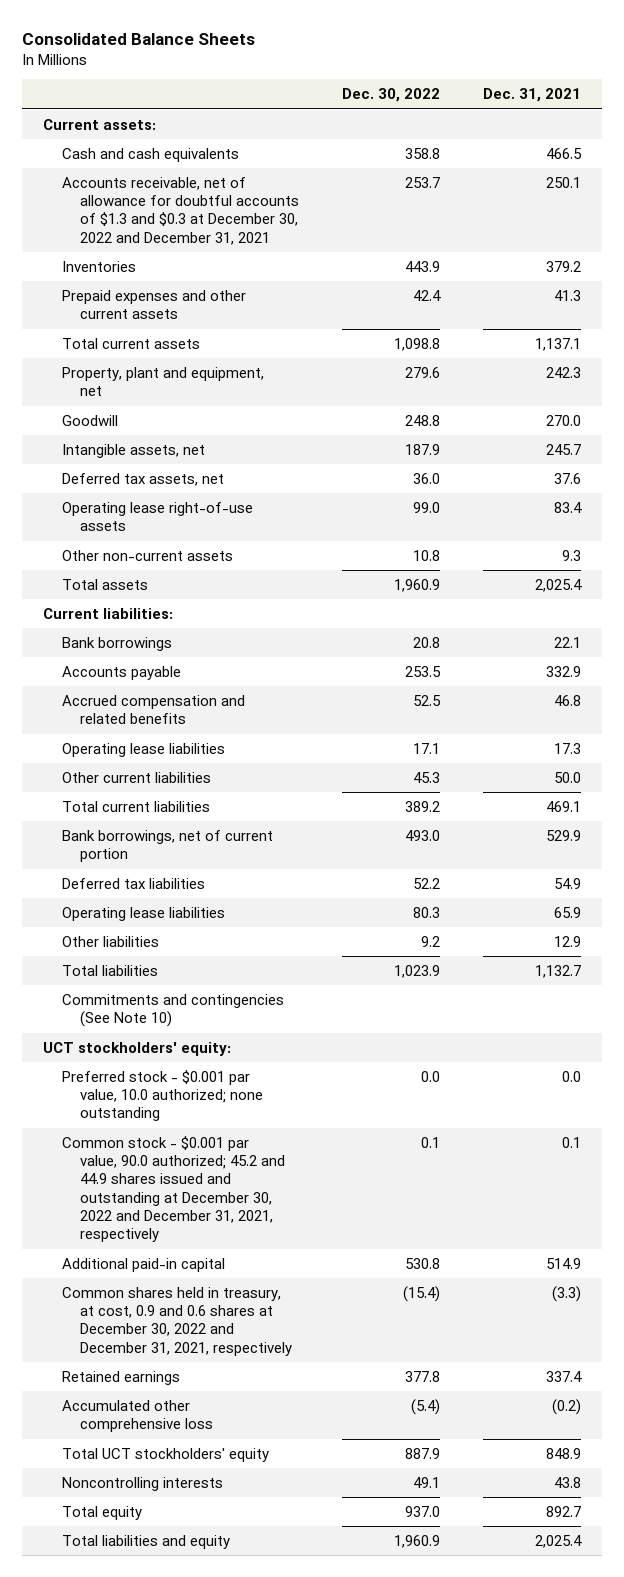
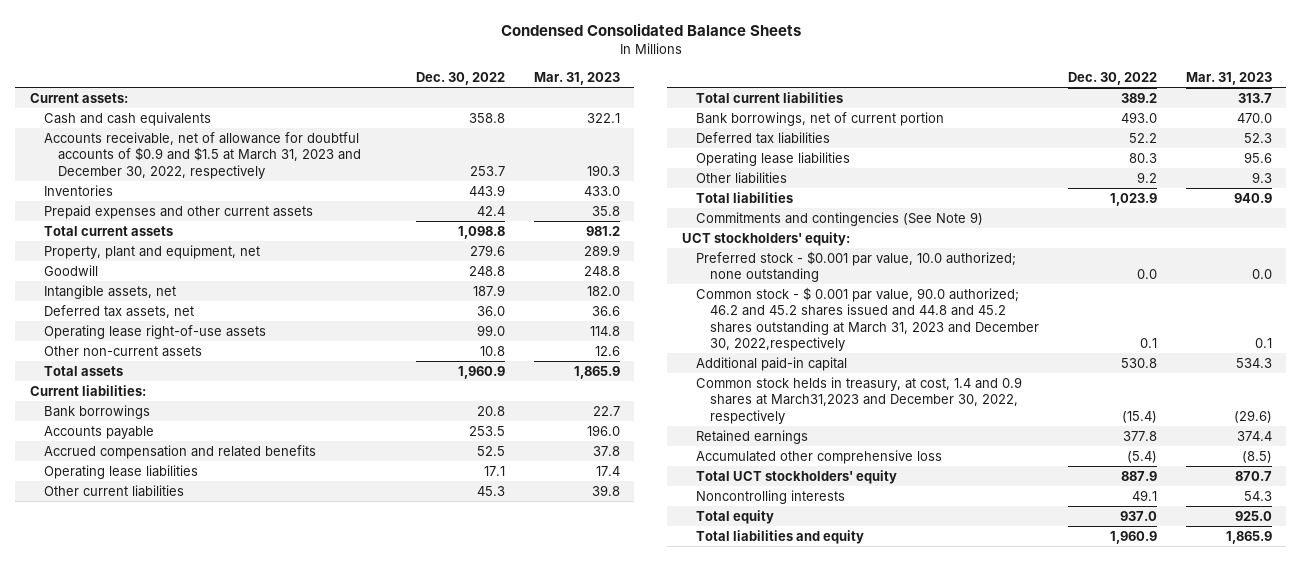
[21,32,255,45] Consolidated Balance Sheets -> [500,22,801,36] Condensed Consolidated Balance Sheets
[483,88,582,103] Dec. 31, 2021 -> none
none -> [533,71,620,85] Mar. 31, 2023
[61,176,300,245] Accounts receivable, net of allowance for doubtful accounts of $1.3 and $0.3 at December 30, 2022 and December 31, 2021 -> [43,131,361,179] Accounts receivable, net of allowance for doubtful accounts of $0.9 and $1.5 at March 31, 2023 and December 30, 2022, respectively
[61,993,284,1028] Commitments and contingencies (See Note 10) -> [695,211,983,226] Commitments and contingencies (See Note 9)
[61,1135,286,1243] Common stock - $0.001 par value, 90.0 authorized; 45.2 and 44.9 shares issued and outstanding at December 30, 2022 and December 31, 2021, respectively -> [695,286,1039,352] Common stock - $ 0.001 par value, 90.0 authorized; 46.2 and 45.2 shares issued and 44.8 and 45.2 shares outstanding at March 31, 2023 and December 30, 2022,respectively
[61,1286,293,1356] Common shares held in treasury, at cost, 0.9 and 0.6 shares at December 30, 2022 and December 31, 2021, respectively -> [695,376,1022,424] Common stock helds in treasury, at cost, 1.4 and 0.9 shares at March31,2023 and December 30, 2022, respectively

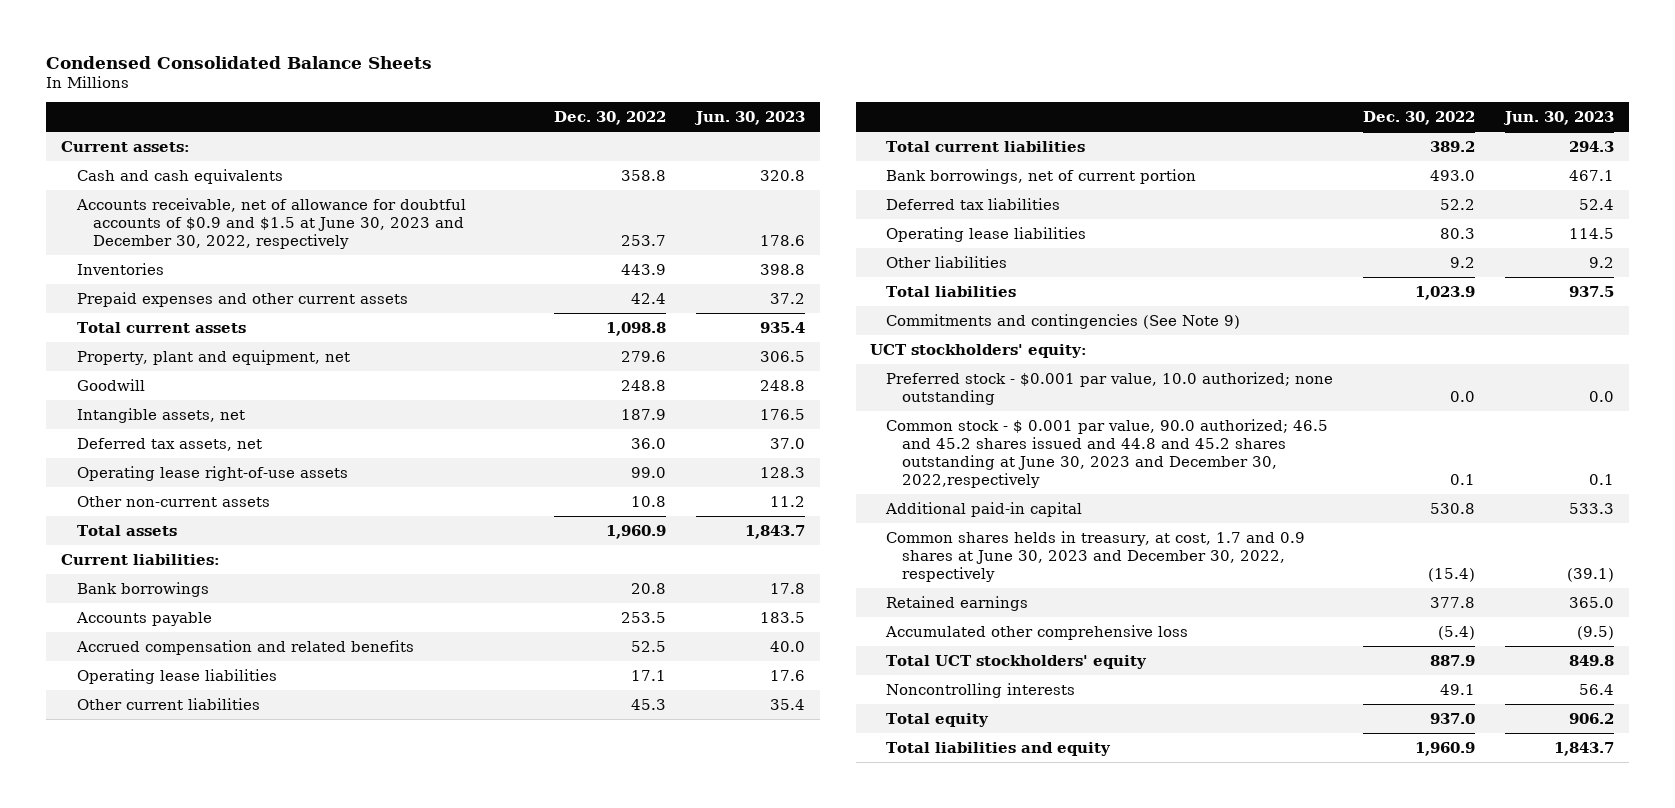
[533,71,620,85] Mar. 31, 2023 -> none
none -> [694,110,806,125] Jun. 30, 2023
[43,131,361,179] Accounts receivable, net of allowance for doubtful accounts of $0.9 and $1.5 at March 31, 2023 and December 30, 2022, respectively -> [76,197,467,249] Accounts receivable, net of allowance for doubtful accounts of $0.9 and $1.5 at June 30, 2023 and December 30, 2022, respectively
[695,286,1039,352] Common stock - $ 0.001 par value, 90.0 authorized; 46.2 and 45.2 shares issued and 44.8 and 45.2 shares outstanding at March 31, 2023 and December 30, 2022,respectively -> [886,418,1329,488] Common stock - $ 0.001 par value, 90.0 authorized; 46.5 and 45.2 shares issued and 44.8 and 45.2 shares outstanding at June 30, 2023 and December 30, 2022,respectively
[695,376,1022,424] Common stock helds in treasury, at cost, 1.4 and 0.9 shares at March31,2023 and December 30, 2022, respectively -> [886,530,1306,582] Common shares helds in treasury, at cost, 1.7 and 0.9 shares at June 30, 2023 and December 30, 2022, respectively

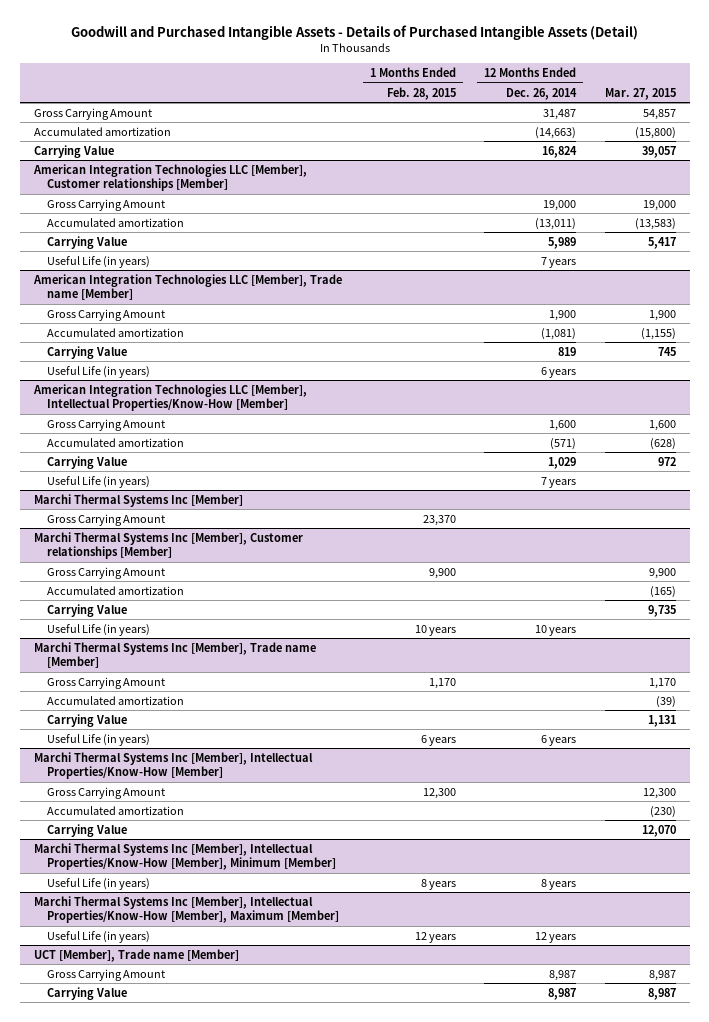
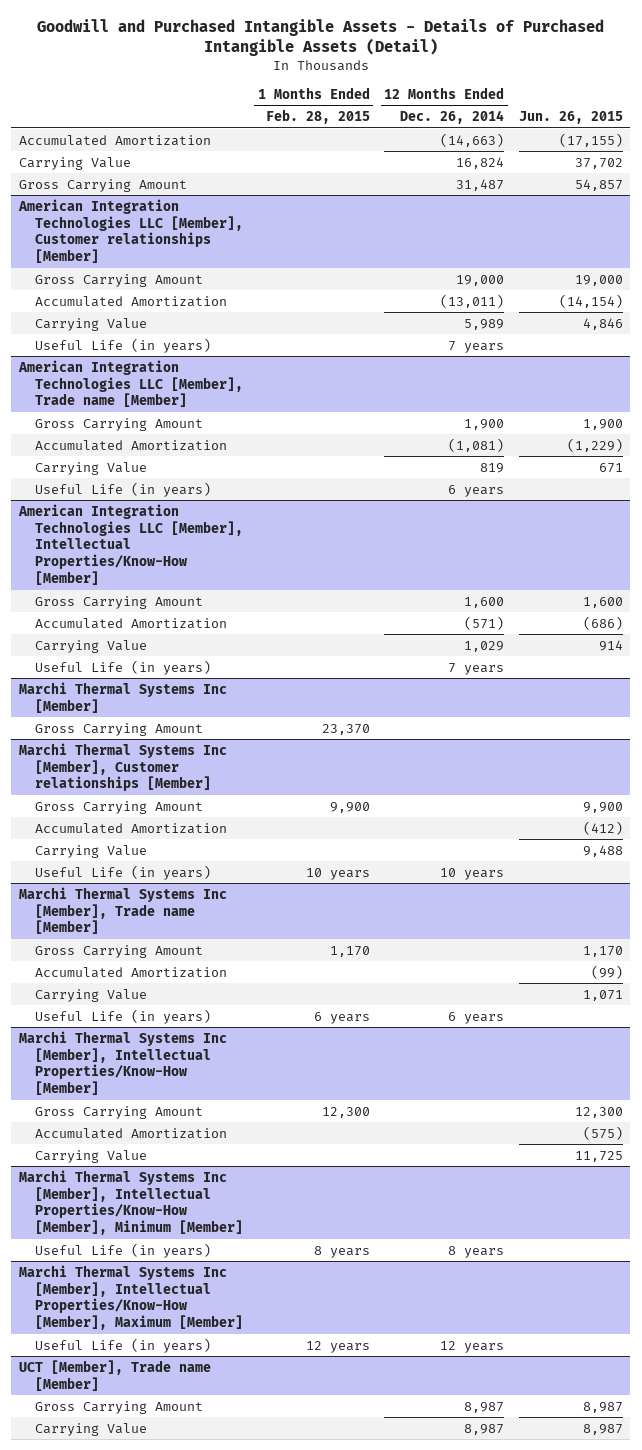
[604,87,676,100] Mar. 27, 2015 -> none
none -> [519,111,624,125] Jun. 26, 2015
[33,126,171,136] Accumulated amortization -> [18,134,211,146] Accumulated Amortization
[33,107,152,120] Gross Carrying Amount -> [18,178,187,192] Gross Carrying Amount
[46,217,184,227] Accumulated amortization -> [34,295,227,307] Accumulated Amortization
[46,327,184,337] Accumulated amortization -> [34,439,227,451] Accumulated Amortization
[46,437,184,447] Accumulated amortization -> [34,617,227,629] Accumulated Amortization
[46,585,184,595] Accumulated amortization -> [34,822,227,834] Accumulated Amortization
[46,695,184,705] Accumulated amortization -> [34,966,227,978] Accumulated Amortization
[46,805,184,815] Accumulated amortization -> [34,1127,227,1139] Accumulated Amortization

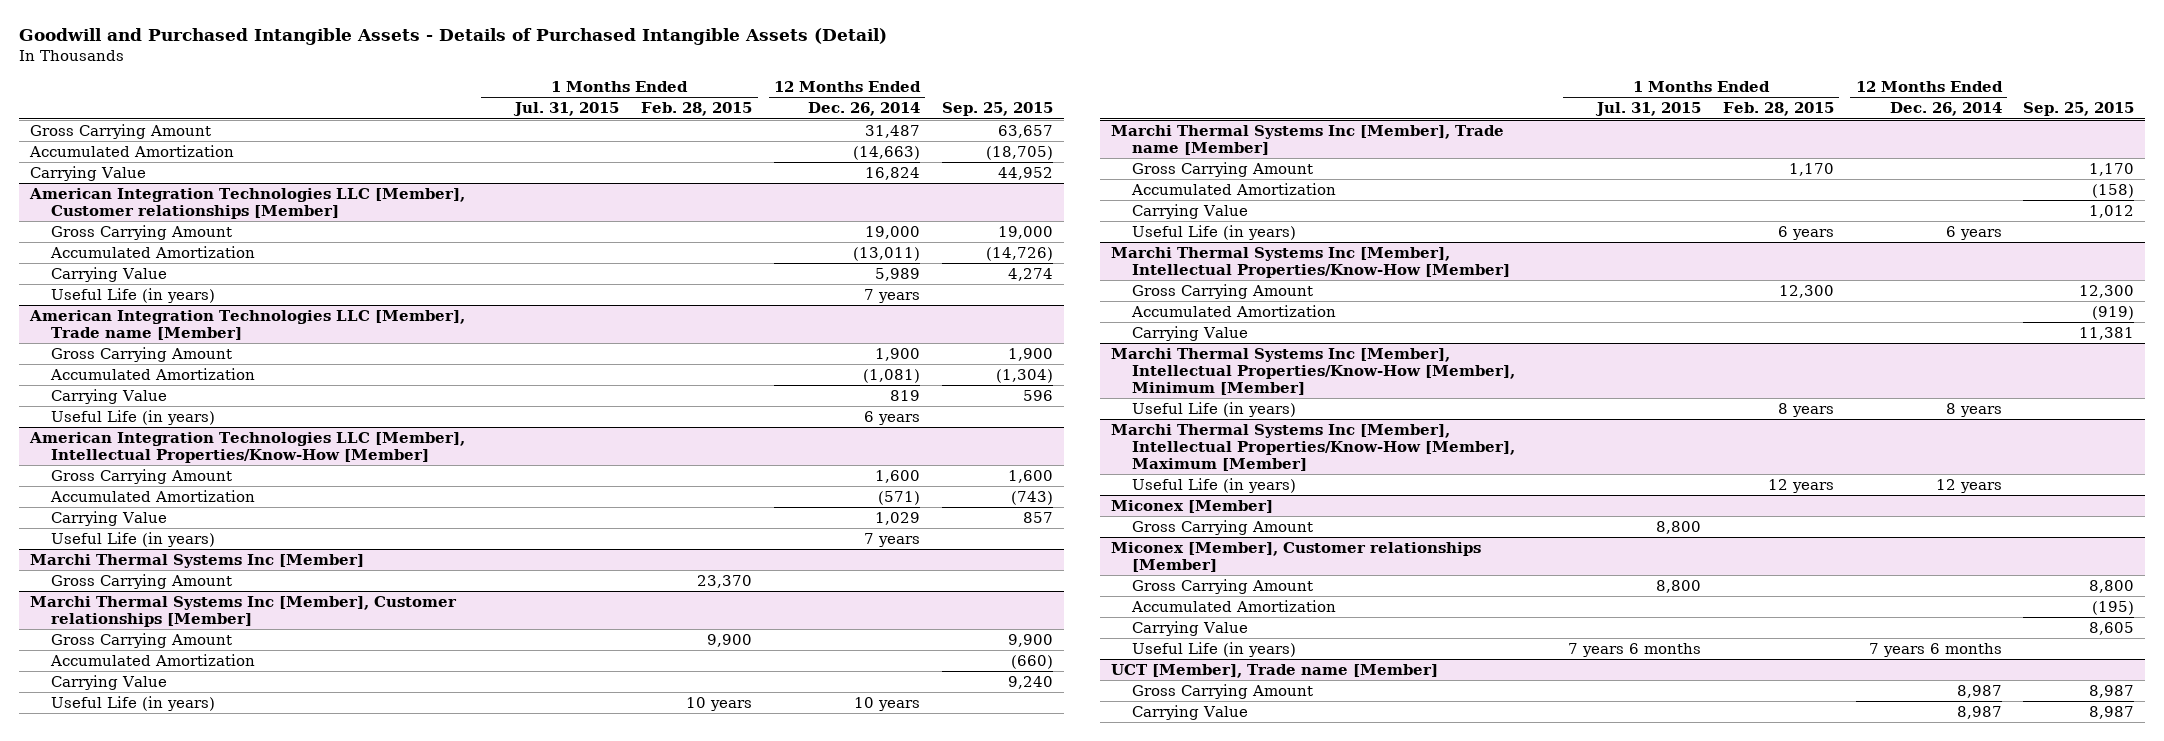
[519,111,624,125] Jun. 26, 2015 -> none
none -> [513,102,620,117] Jul. 31, 2015
none -> [941,102,1053,117] Sep. 25, 2015
[18,178,187,192] Gross Carrying Amount -> [29,124,211,140] Gross Carrying Amount
none -> [1111,500,1274,514] Miconex [Member]
none -> [1132,520,1314,536] Gross Carrying Amount
none -> [1111,542,1482,572] Miconex [Member], Customer relationships [Member]
none -> [1132,579,1314,595] Gross Carrying Amount
none -> [1131,600,1337,613] Accumulated Amortization
none -> [1132,621,1249,637] Carrying Value
none -> [1132,642,1297,658] Useful Life (in years)

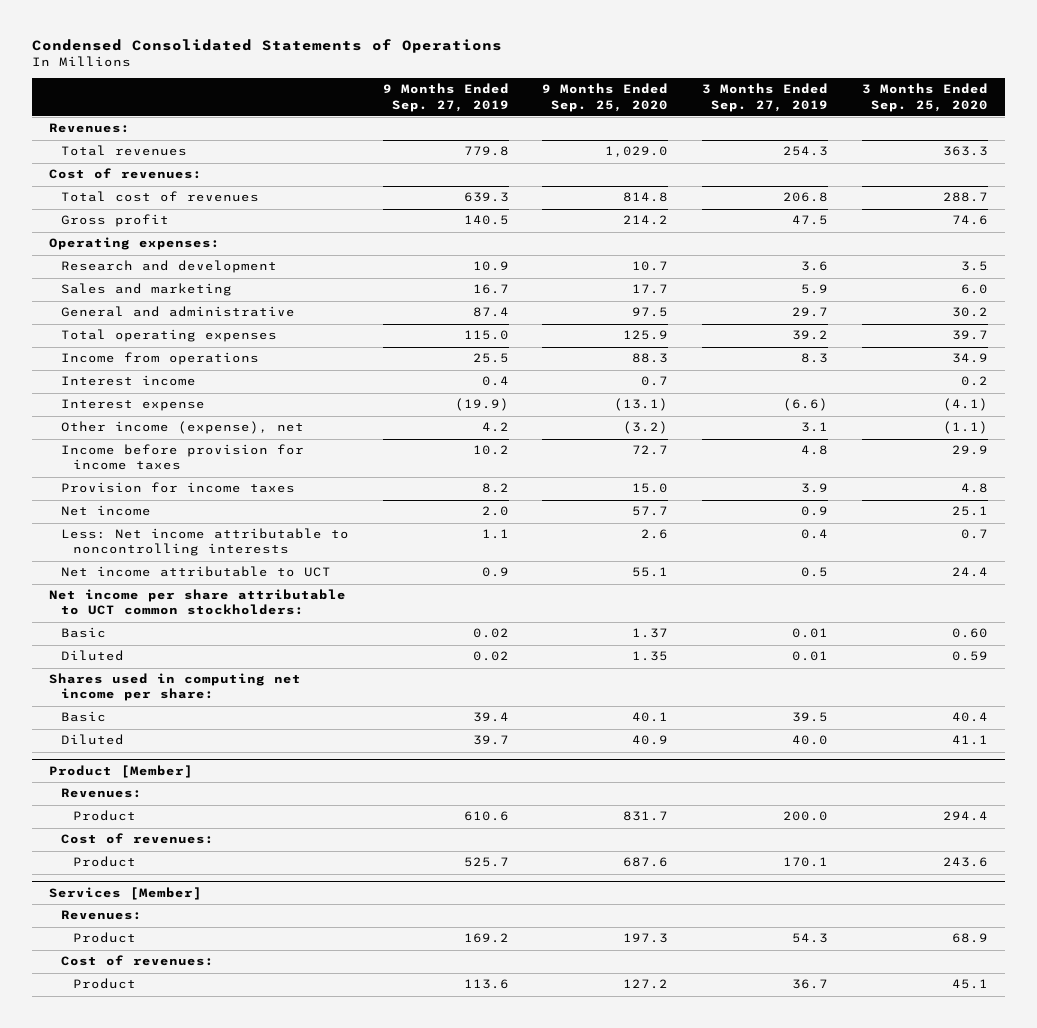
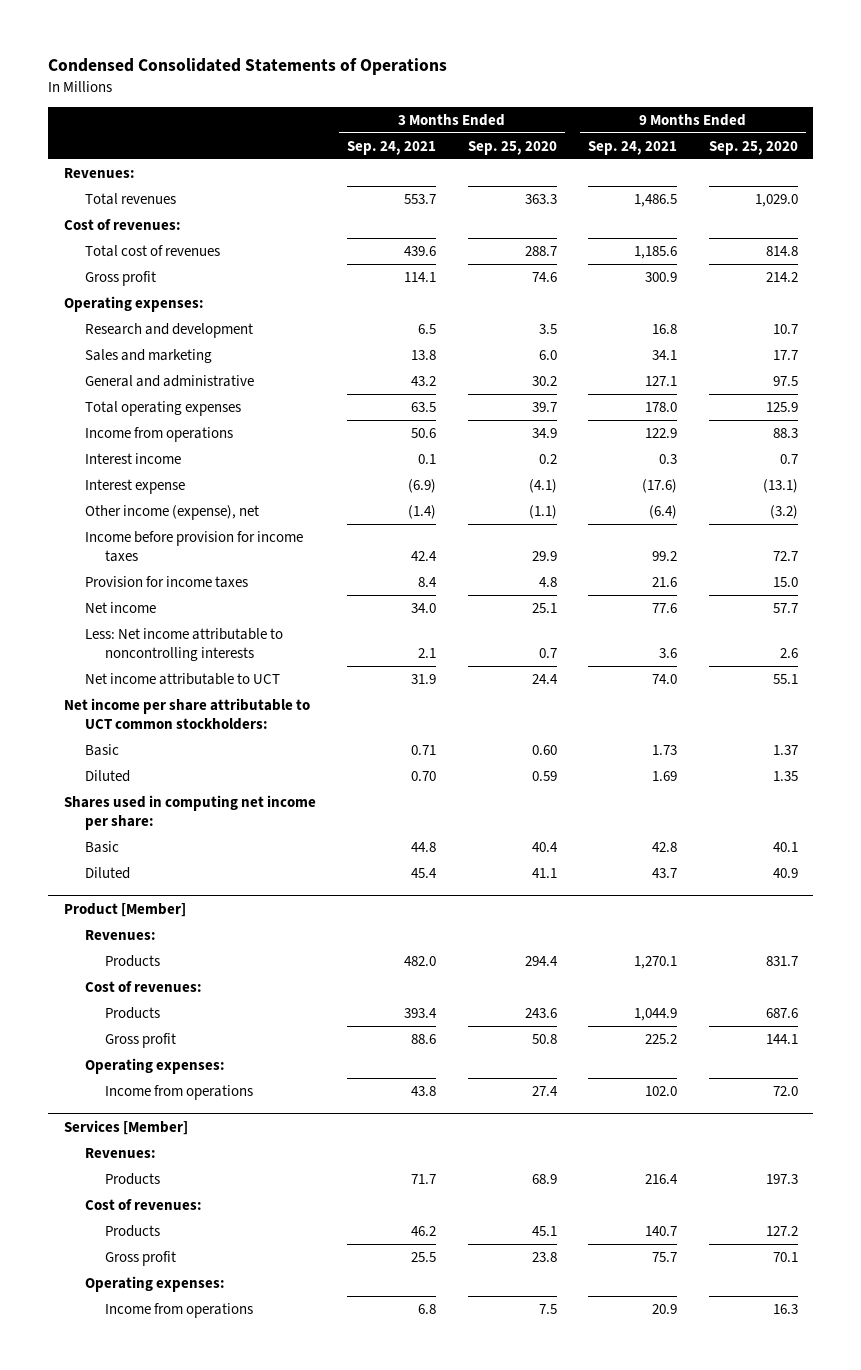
[382,83,509,112] 9 Months Ended Sep. 27, 2019 -> none
[702,83,829,112] 3 Months Ended Sep. 27, 2019 -> none
none -> [347,140,437,155] Sep. 24, 2021
none -> [588,140,678,155] Sep. 24, 2021
[72,810,136,822] Product -> [105,954,161,967] Products
[72,856,136,868] Product -> [105,1006,161,1019] Products
none -> [105,1032,177,1048] Gross profit
none -> [84,1057,225,1074] Operating expenses:
none -> [105,1084,254,1100] Income from operations
[72,932,136,944] Product -> [105,1172,161,1185] Products
[72,978,136,990] Product -> [105,1224,161,1237] Products
none -> [105,1250,177,1266] Gross profit
none -> [84,1275,225,1292] Operating expenses:
none -> [105,1302,254,1318] Income from operations

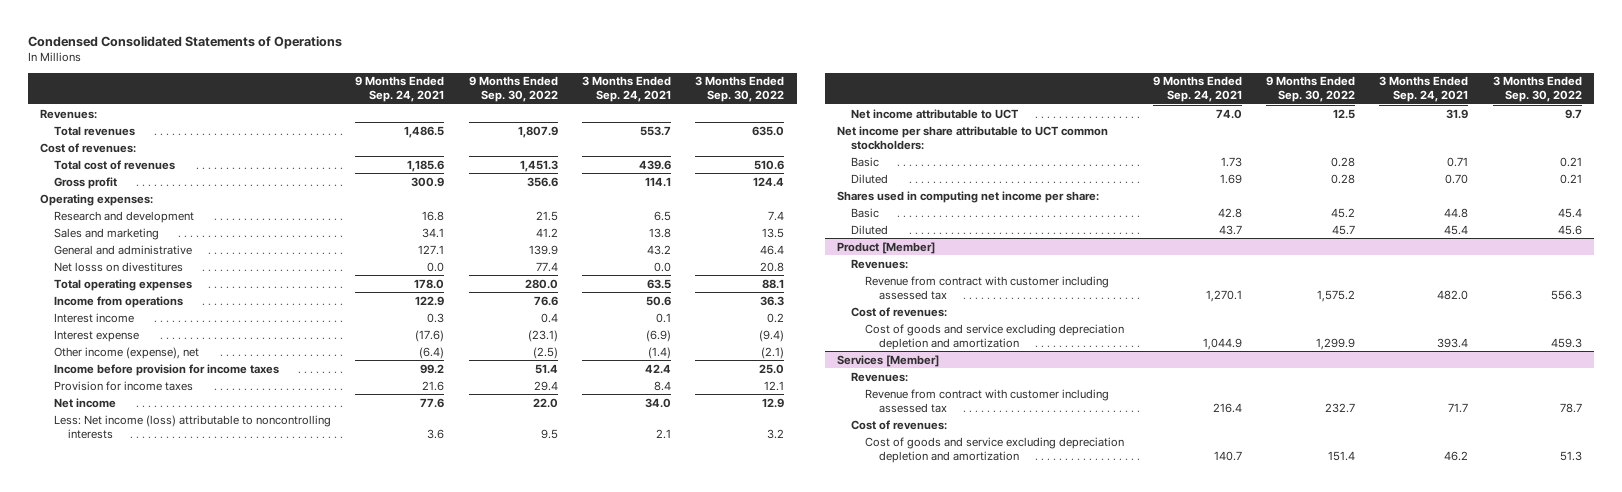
[467,140,557,155] Sep. 25, 2020 -> none
[708,140,798,155] Sep. 25, 2020 -> none
none -> [468,76,558,103] 9 Months Ended Sep. 30, 2022
none -> [695,76,785,103] 3 Months Ended Sep. 30, 2022
none -> [53,261,183,272] Net losss on divestitures
[84,627,283,662] Less: Net income attributable to noncontrolling interests -> [53,414,331,439] Less: Net income (loss) attributable to noncontrolling interests
[105,954,161,967] Products -> [864,275,1109,300] Revenue from contract with customer including assessed tax
[105,1032,177,1048] Gross profit -> none
[84,1057,225,1074] Operating expenses: -> none
[105,1084,254,1100] Income from operations -> none
[105,1006,161,1019] Products -> [864,323,1124,350] Cost of goods and service excluding depreciation depletion and amortization
[105,1172,161,1185] Products -> [864,388,1109,413] Revenue from contract with customer including assessed tax
[105,1250,177,1266] Gross profit -> none
[84,1275,225,1292] Operating expenses: -> none
[105,1302,254,1318] Income from operations -> none
[105,1224,161,1237] Products -> [864,436,1124,463] Cost of goods and service excluding depreciation depletion and amortization

